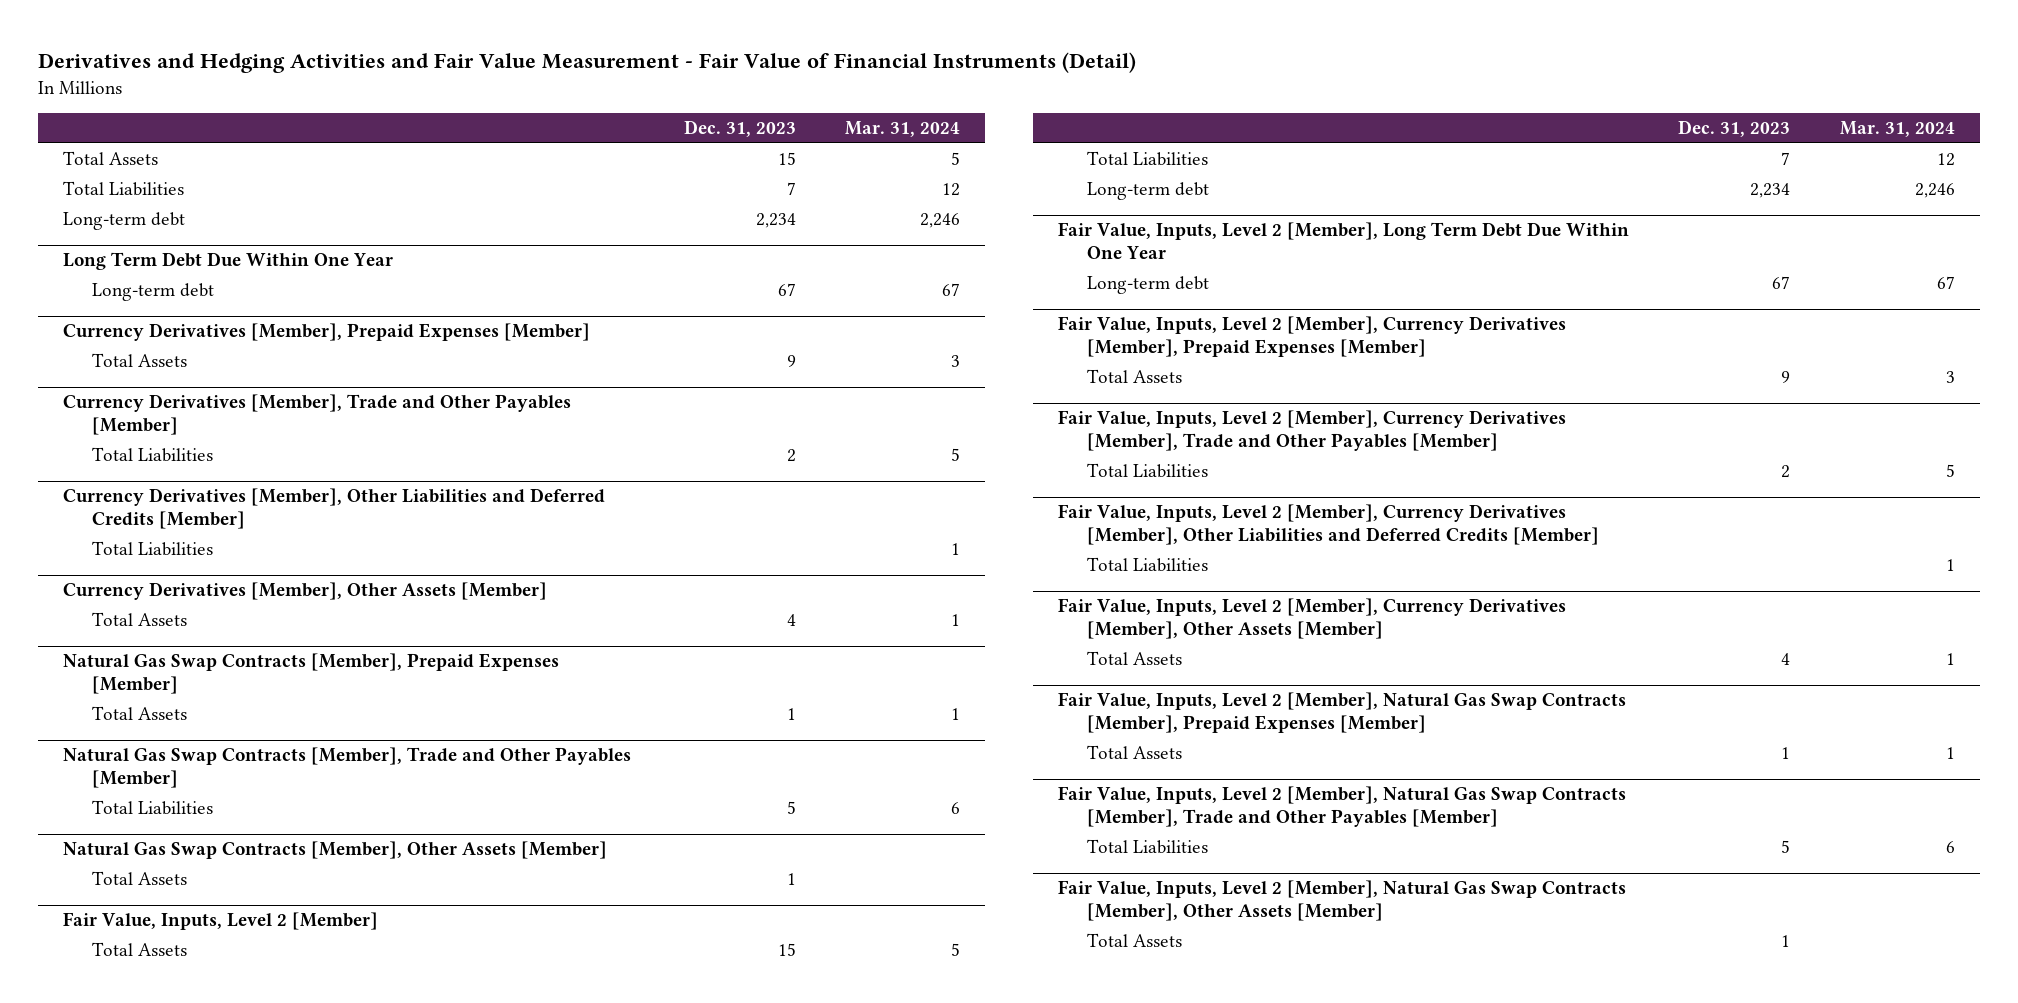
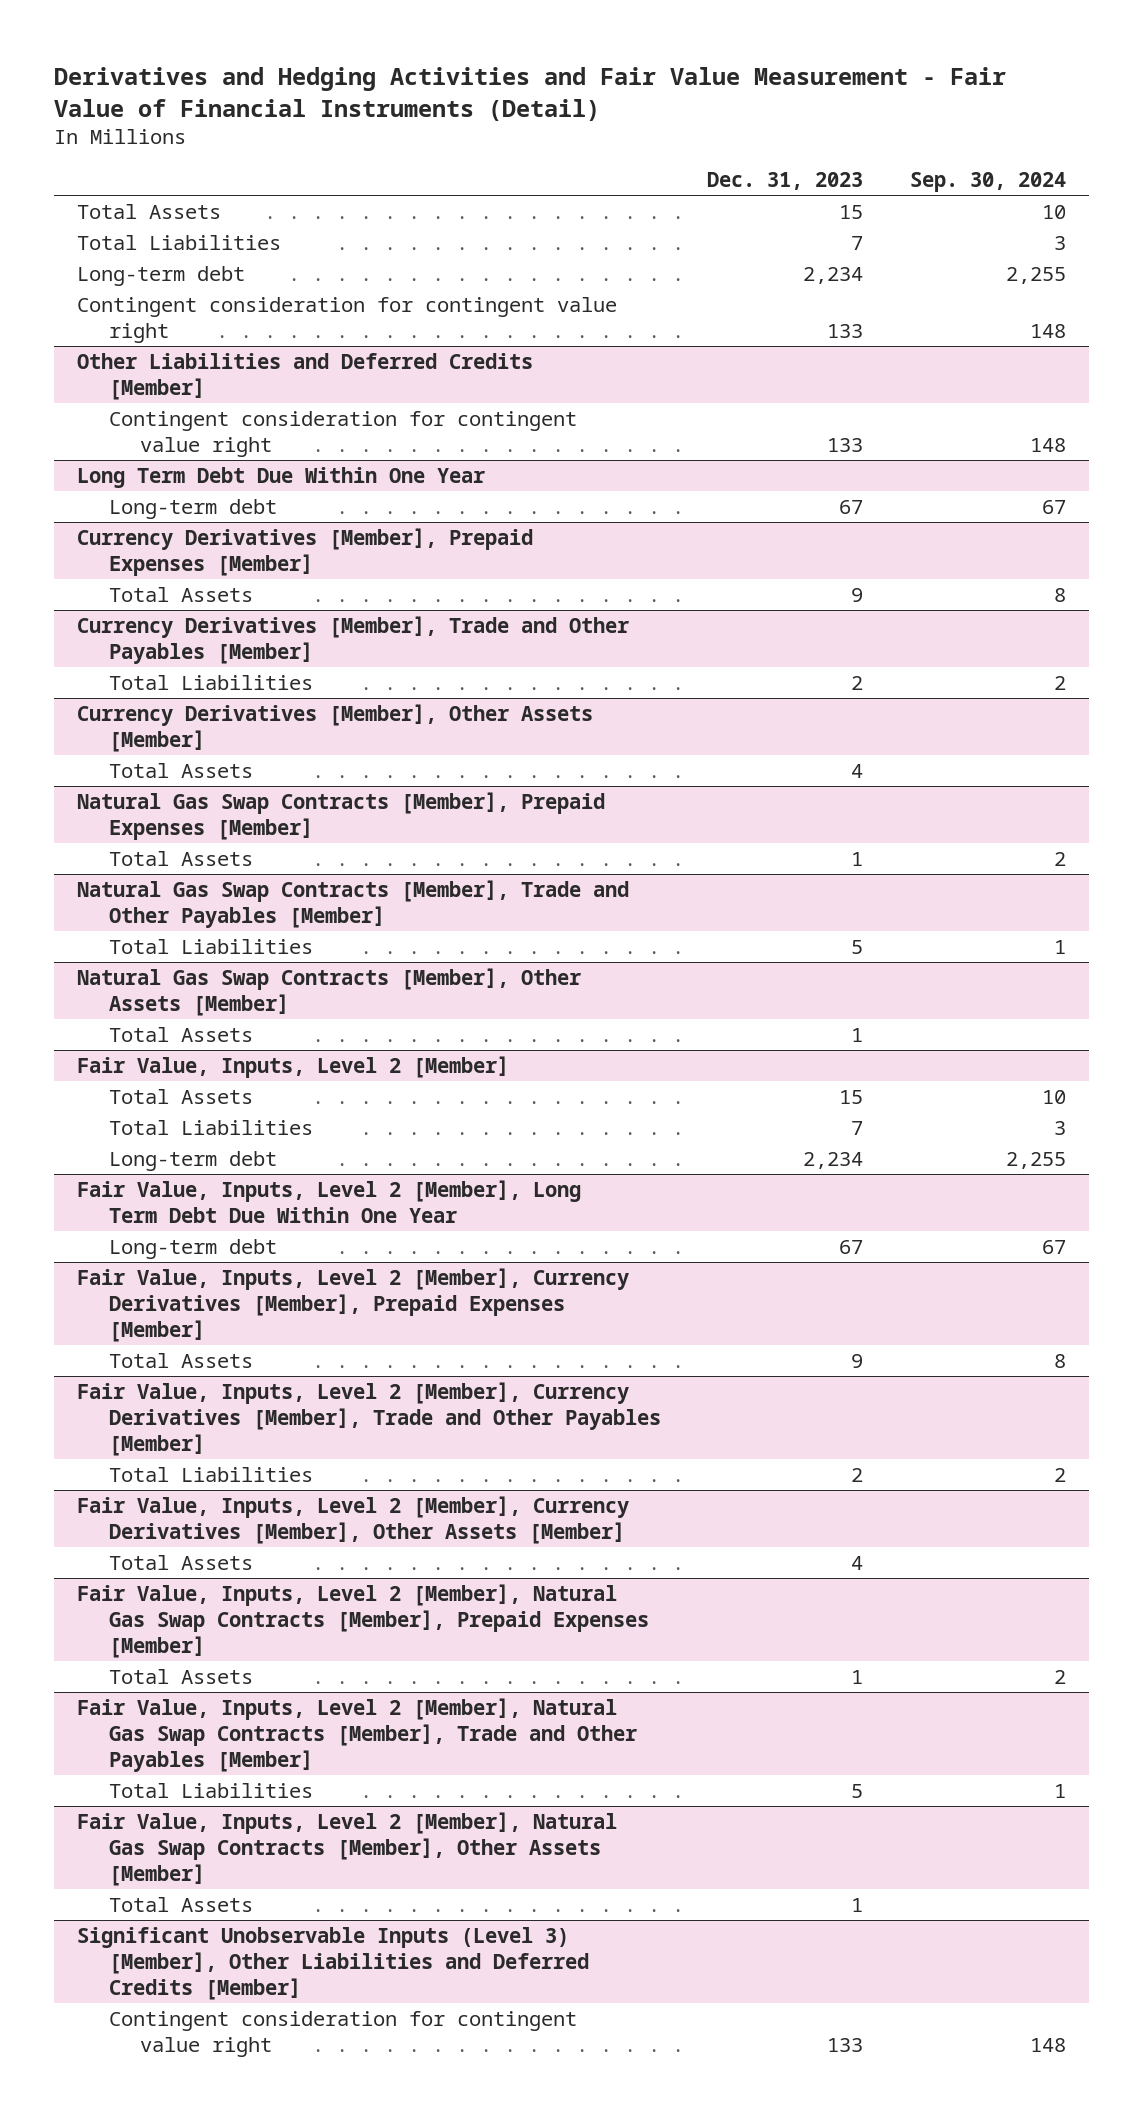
[845,120,961,137] Mar. 31, 2024 -> none
none -> [909,172,1066,193] Sep. 30, 2024
none -> [76,296,617,343] Contingent consideration for contingent value right
none -> [76,352,533,400] Other Liabilities and Deferred Credits [Member]
none -> [108,410,577,457] Contingent consideration for contingent value right
[62,488,605,529] Currency Derivatives [Member], Other Liabilities and Deferred Credits [Member] -> none
[92,541,214,557] Total Liabilities -> none
[1057,504,1599,545] Fair Value, Inputs, Level 2 [Member], Currency Derivatives [Member], Other Liabilities and Deferred Credits [Member] -> none
[1086,557,1208,573] Total Liabilities -> none
none -> [76,1926,589,2000] Significant Unobservable Inputs (Level 3) [Member], Other Liabilities and Deferred Credits [Member]
none -> [108,2010,577,2057] Contingent consideration for contingent value right

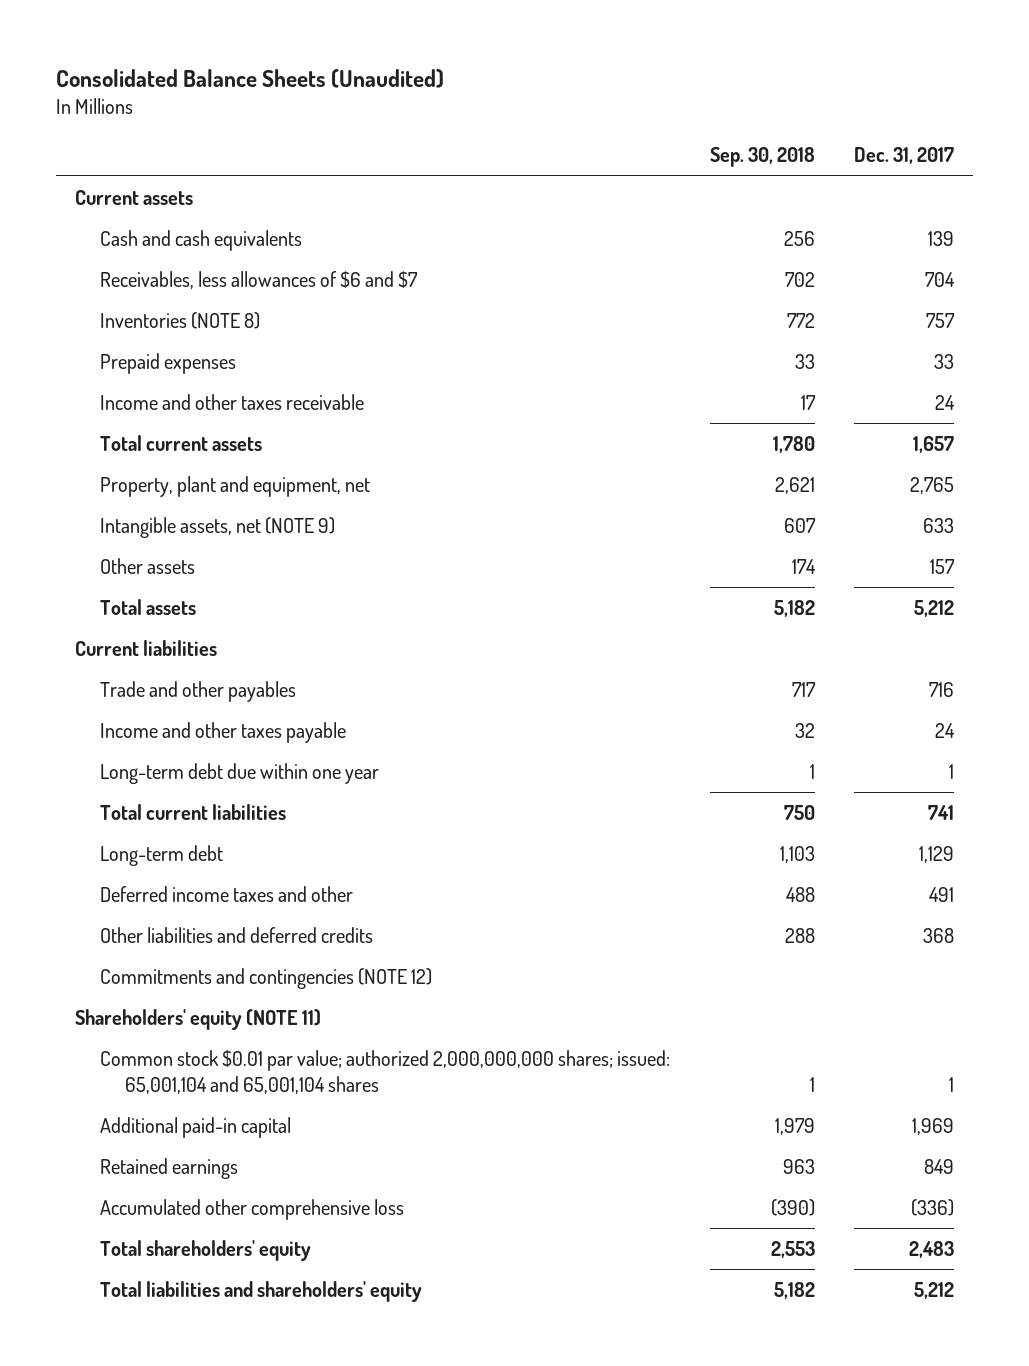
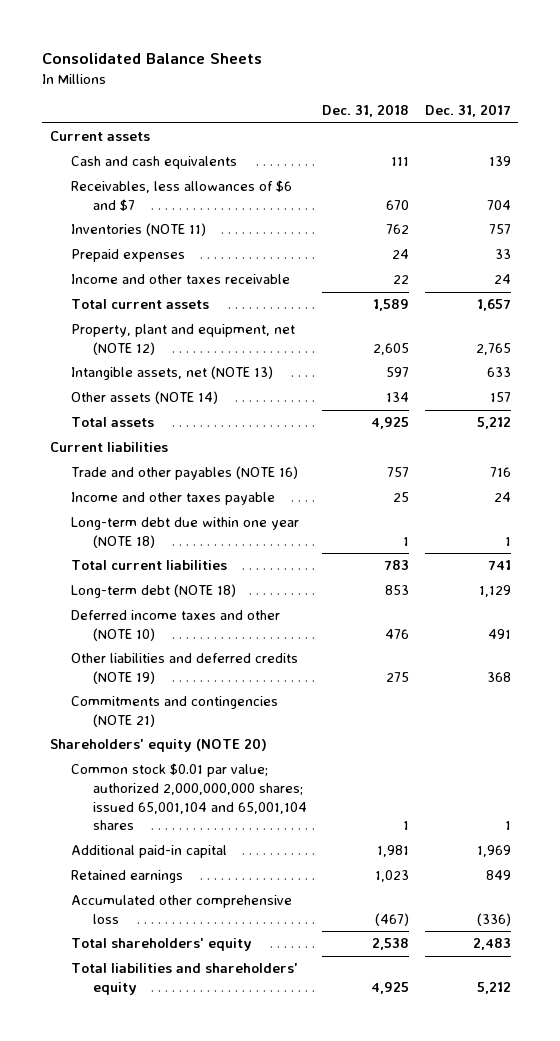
[55,69,444,89] Consolidated Balance Sheets (Unaudited) -> [41,53,262,65] Consolidated Balance Sheets
[709,147,815,168] Sep. 30, 2018 -> none
none -> [322,104,410,118] Dec. 31, 2018
[100,311,261,329] Inventories (NOTE 8) -> [71,223,207,237] Inventories (NOTE 11)
[100,475,371,497] Property, plant and equipment, net -> [71,324,296,355] Property, plant and equipment, net (NOTE 12)
[100,516,336,538] Intangible assets, net (NOTE 9) -> [71,366,274,381] Intangible assets, net (NOTE 13)
[100,557,196,574] Other assets -> [71,391,219,405] Other assets (NOTE 14)
[100,680,297,702] Trade and other payables -> [71,466,299,481] Trade and other payables (NOTE 16)
[100,762,380,784] Long-term debt due within one year -> [71,517,300,548] Long-term debt due within one year (NOTE 18)
[100,844,224,866] Long-term debt -> [71,584,237,599] Long-term debt (NOTE 18)
[100,885,354,902] Deferred income taxes and other -> [71,610,281,641] Deferred income taxes and other (NOTE 10)
[100,926,374,943] Other liabilities and deferred credits -> [71,653,299,684] Other liabilities and deferred credits (NOTE 19)
[100,967,433,989] Commitments and contingencies (NOTE 12) -> [71,696,279,727] Commitments and contingencies (NOTE 21)
[75,1008,322,1030] Shareholders' equity (NOTE 11) -> [49,738,267,753] Shareholders' equity (NOTE 20)
[100,1049,671,1095] Common stock $0.01 par value; authorized 2,000,000,000 shares; issued: 65,001,104 and 65,001,104 shares -> [71,763,307,831] Common stock $0.01 par value; authorized 2,000,000,000 shares; issued 65,001,104 and 65,001,104 shares

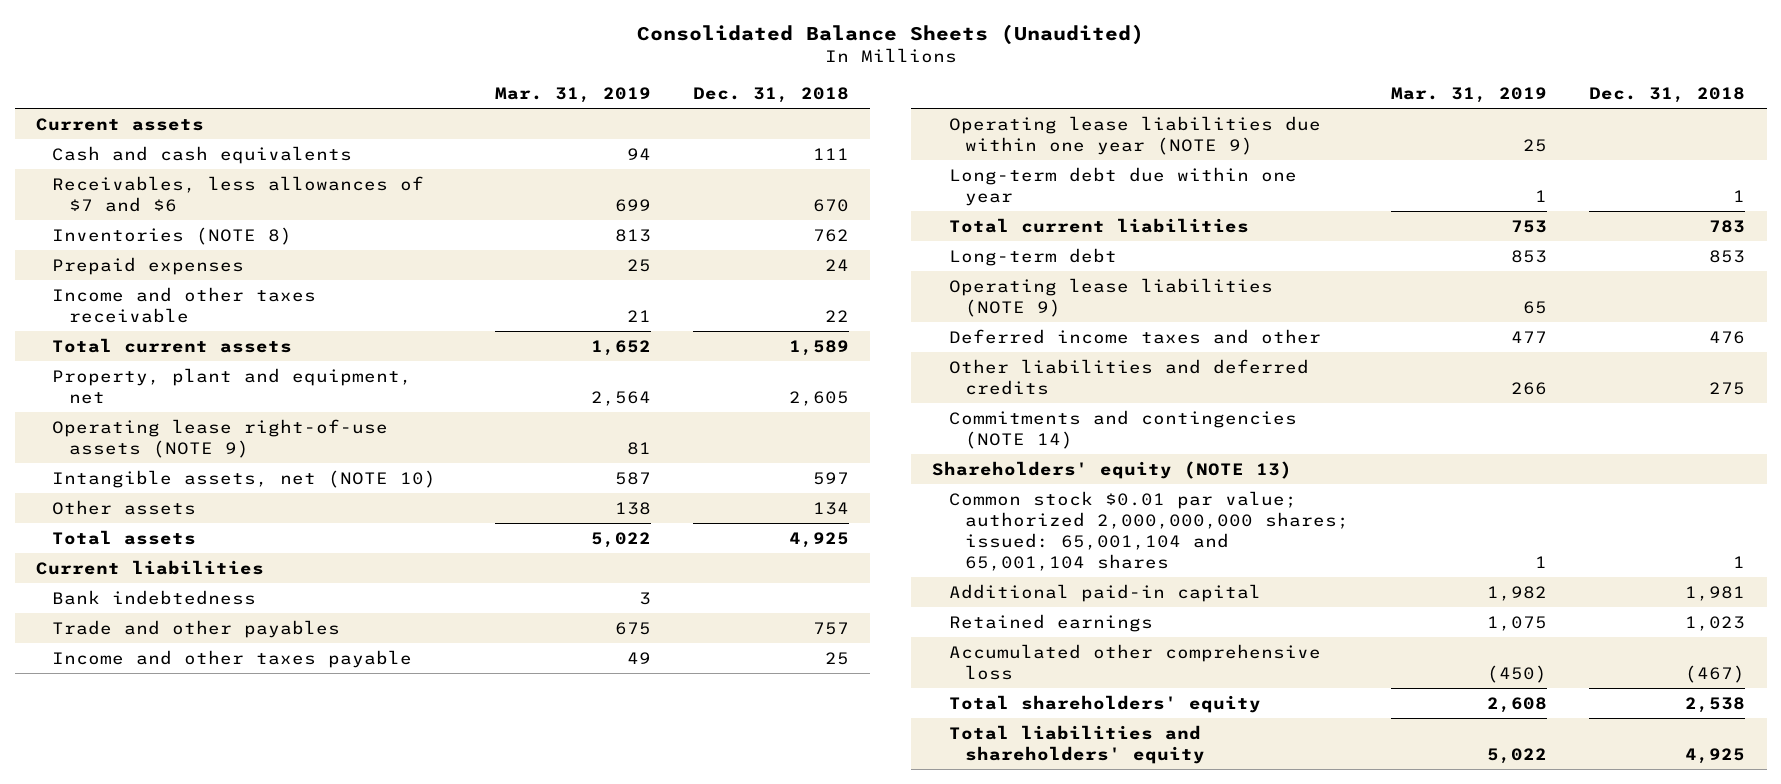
[41,53,262,65] Consolidated Balance Sheets -> [636,23,1144,45] Consolidated Balance Sheets (Unaudited)
[424,104,511,118] Dec. 31, 2017 -> none
none -> [494,86,651,103] Mar. 31, 2019
[71,180,293,211] Receivables, less allowances of $6 and $7 -> [52,175,425,212] Receivables, less allowances of $7 and $6
[71,223,207,237] Inventories (NOTE 11) -> [52,226,293,245] Inventories (NOTE 8)
[71,324,296,355] Property, plant and equipment, net (NOTE 12) -> [52,367,413,404] Property, plant and equipment, net
none -> [52,418,389,458] Operating lease right-of-use assets (NOTE 9)
[71,366,274,381] Intangible assets, net (NOTE 13) -> [52,469,437,488] Intangible assets, net (NOTE 10)
[71,391,219,405] Other assets (NOTE 14) -> [52,499,197,515] Other assets
none -> [52,589,257,605] Bank indebtedness
[71,466,299,481] Trade and other payables (NOTE 16) -> [52,619,341,638] Trade and other payables
none -> [948,115,1321,155] Operating lease liabilities due within one year (NOTE 9)
[71,517,300,548] Long-term debt due within one year (NOTE 18) -> [948,166,1297,206] Long-term debt due within one year
[71,584,237,599] Long-term debt (NOTE 18) -> [948,247,1117,266] Long-term debt
none -> [948,277,1273,317] Operating lease liabilities (NOTE 9)
[71,610,281,641] Deferred income taxes and other (NOTE 10) -> [948,328,1321,344] Deferred income taxes and other
[71,653,299,684] Other liabilities and deferred credits (NOTE 19) -> [948,358,1309,395] Other liabilities and deferred credits
[71,696,279,727] Commitments and contingencies (NOTE 21) -> [948,409,1297,449] Commitments and contingencies (NOTE 14)
[49,738,267,753] Shareholders' equity (NOTE 20) -> [932,460,1293,479] Shareholders' equity (NOTE 13)
[71,763,307,831] Common stock $0.01 par value; authorized 2,000,000,000 shares; issued 65,001,104 and 65,001,104 shares -> [948,490,1349,571] Common stock $0.01 par value; authorized 2,000,000,000 shares; issued: 65,001,104 and 65,001,104 shares

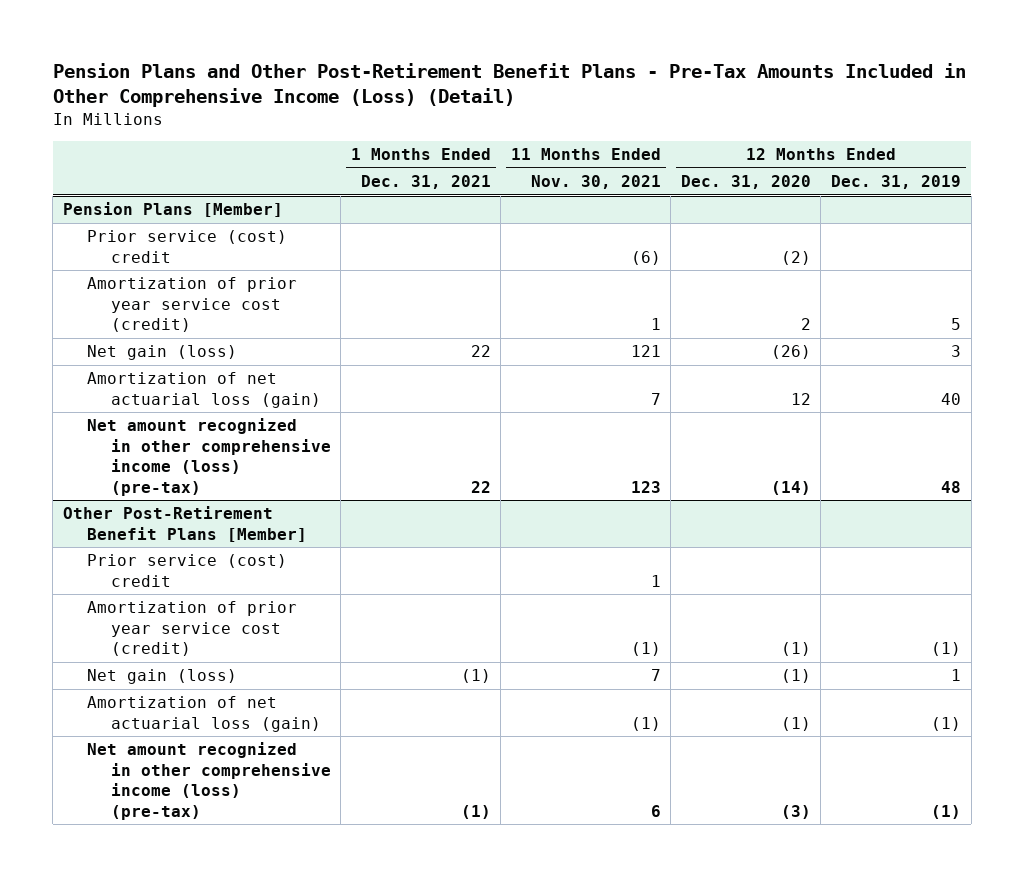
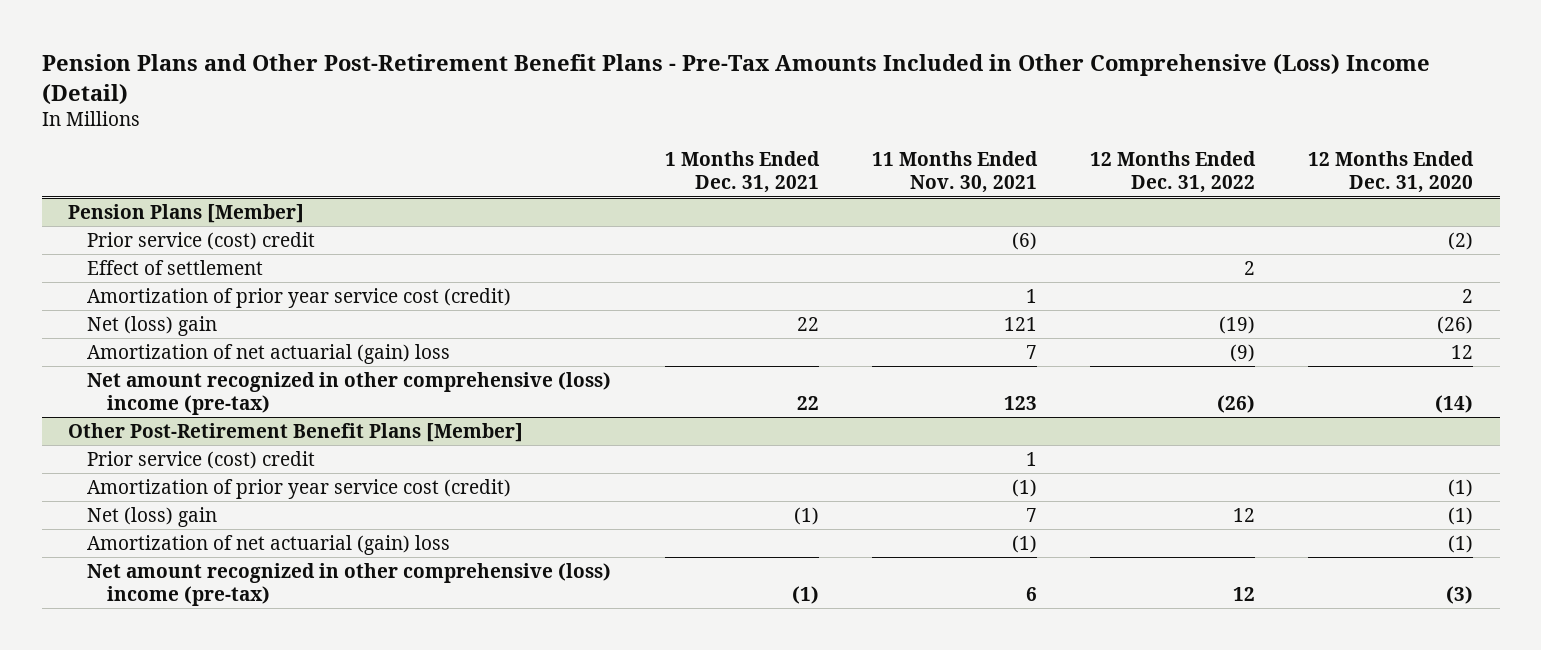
[52,62,966,107] Pension Plans and Other Post-Retirement Benefit Plans - Pre-Tax Amounts Included in Other Comprehensive Income (Loss) (Detail) -> [41,54,1430,105] Pension Plans and Other Post-Retirement Benefit Plans - Pre-Tax Amounts Included in Other Comprehensive (Loss) Income (Detail)
[830,175,961,190] Dec. 31, 2019 -> none
none -> [1089,151,1256,194] 12 Months Ended Dec. 31, 2022
none -> [87,260,264,276] Effect of settlement
[86,345,237,361] Net gain (loss) -> [87,316,218,337] Net (loss) gain
[86,372,321,408] Amortization of net actuarial loss (gain) -> [87,344,451,365] Amortization of net actuarial (gain) loss
[86,418,331,497] Net amount recognized in other comprehensive income (loss) (pre-tax) -> [87,372,612,415] Net amount recognized in other comprehensive (loss) income (pre-tax)
[86,669,237,685] Net gain (loss) -> [87,507,218,528] Net (loss) gain
[86,696,321,732] Amortization of net actuarial loss (gain) -> [87,535,451,556] Amortization of net actuarial (gain) loss
[86,742,331,821] Net amount recognized in other comprehensive income (loss) (pre-tax) -> [87,563,612,606] Net amount recognized in other comprehensive (loss) income (pre-tax)

